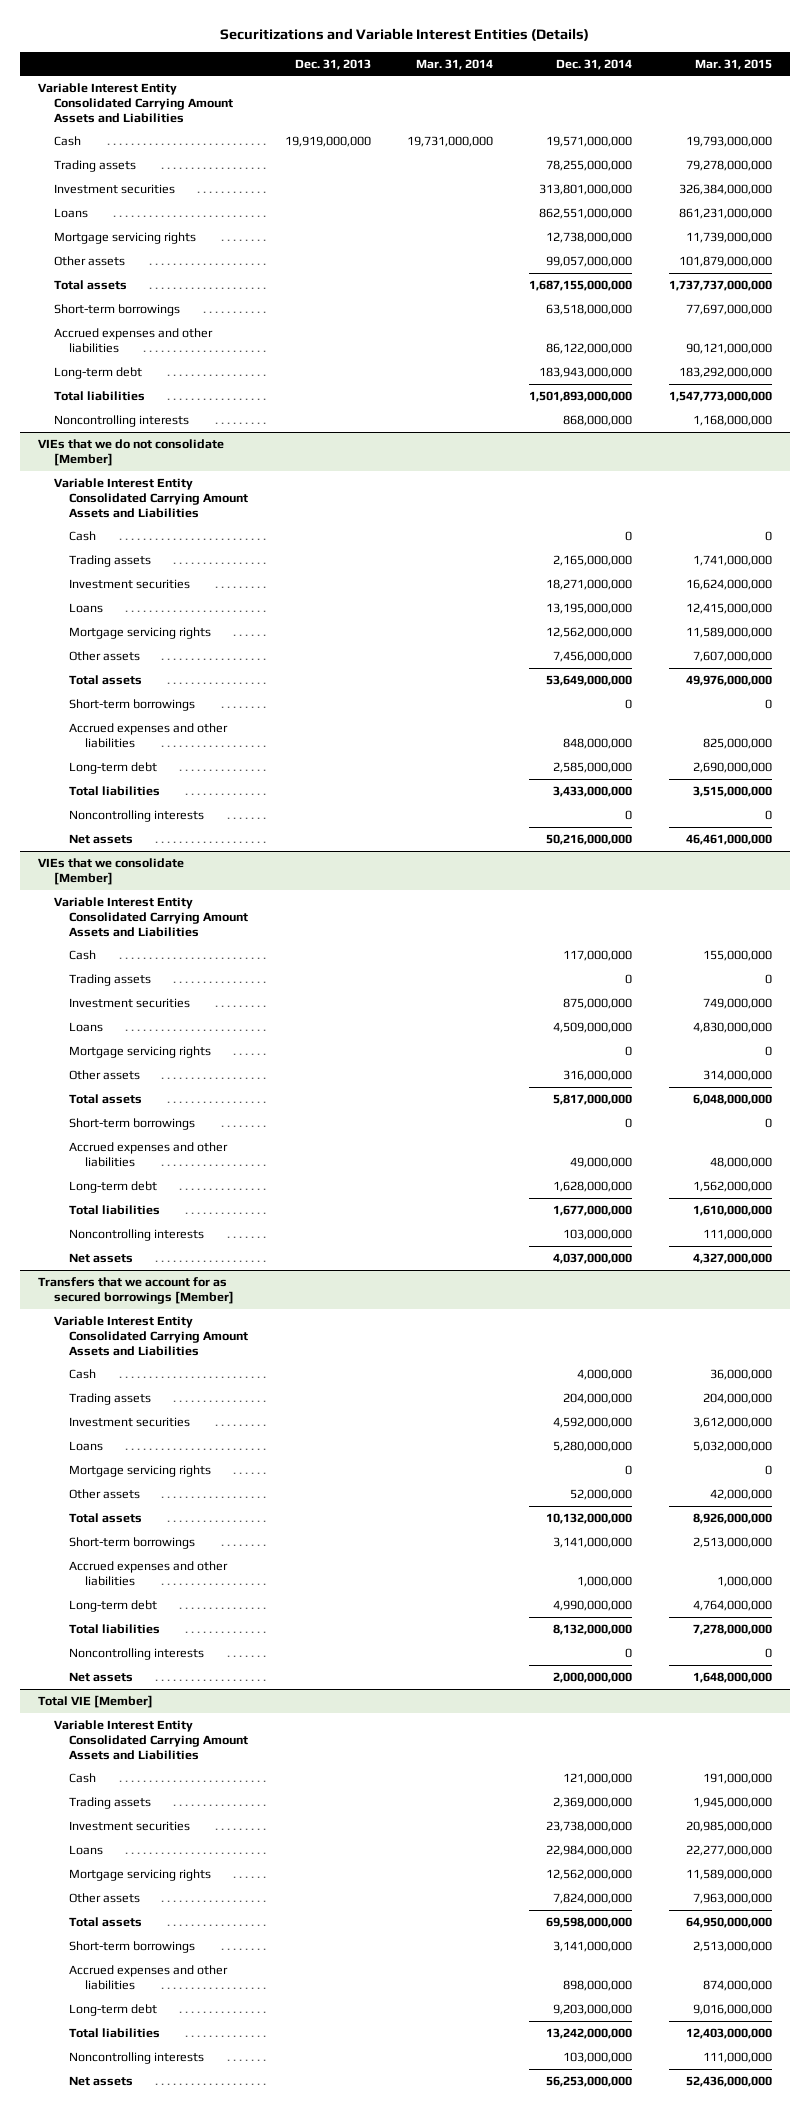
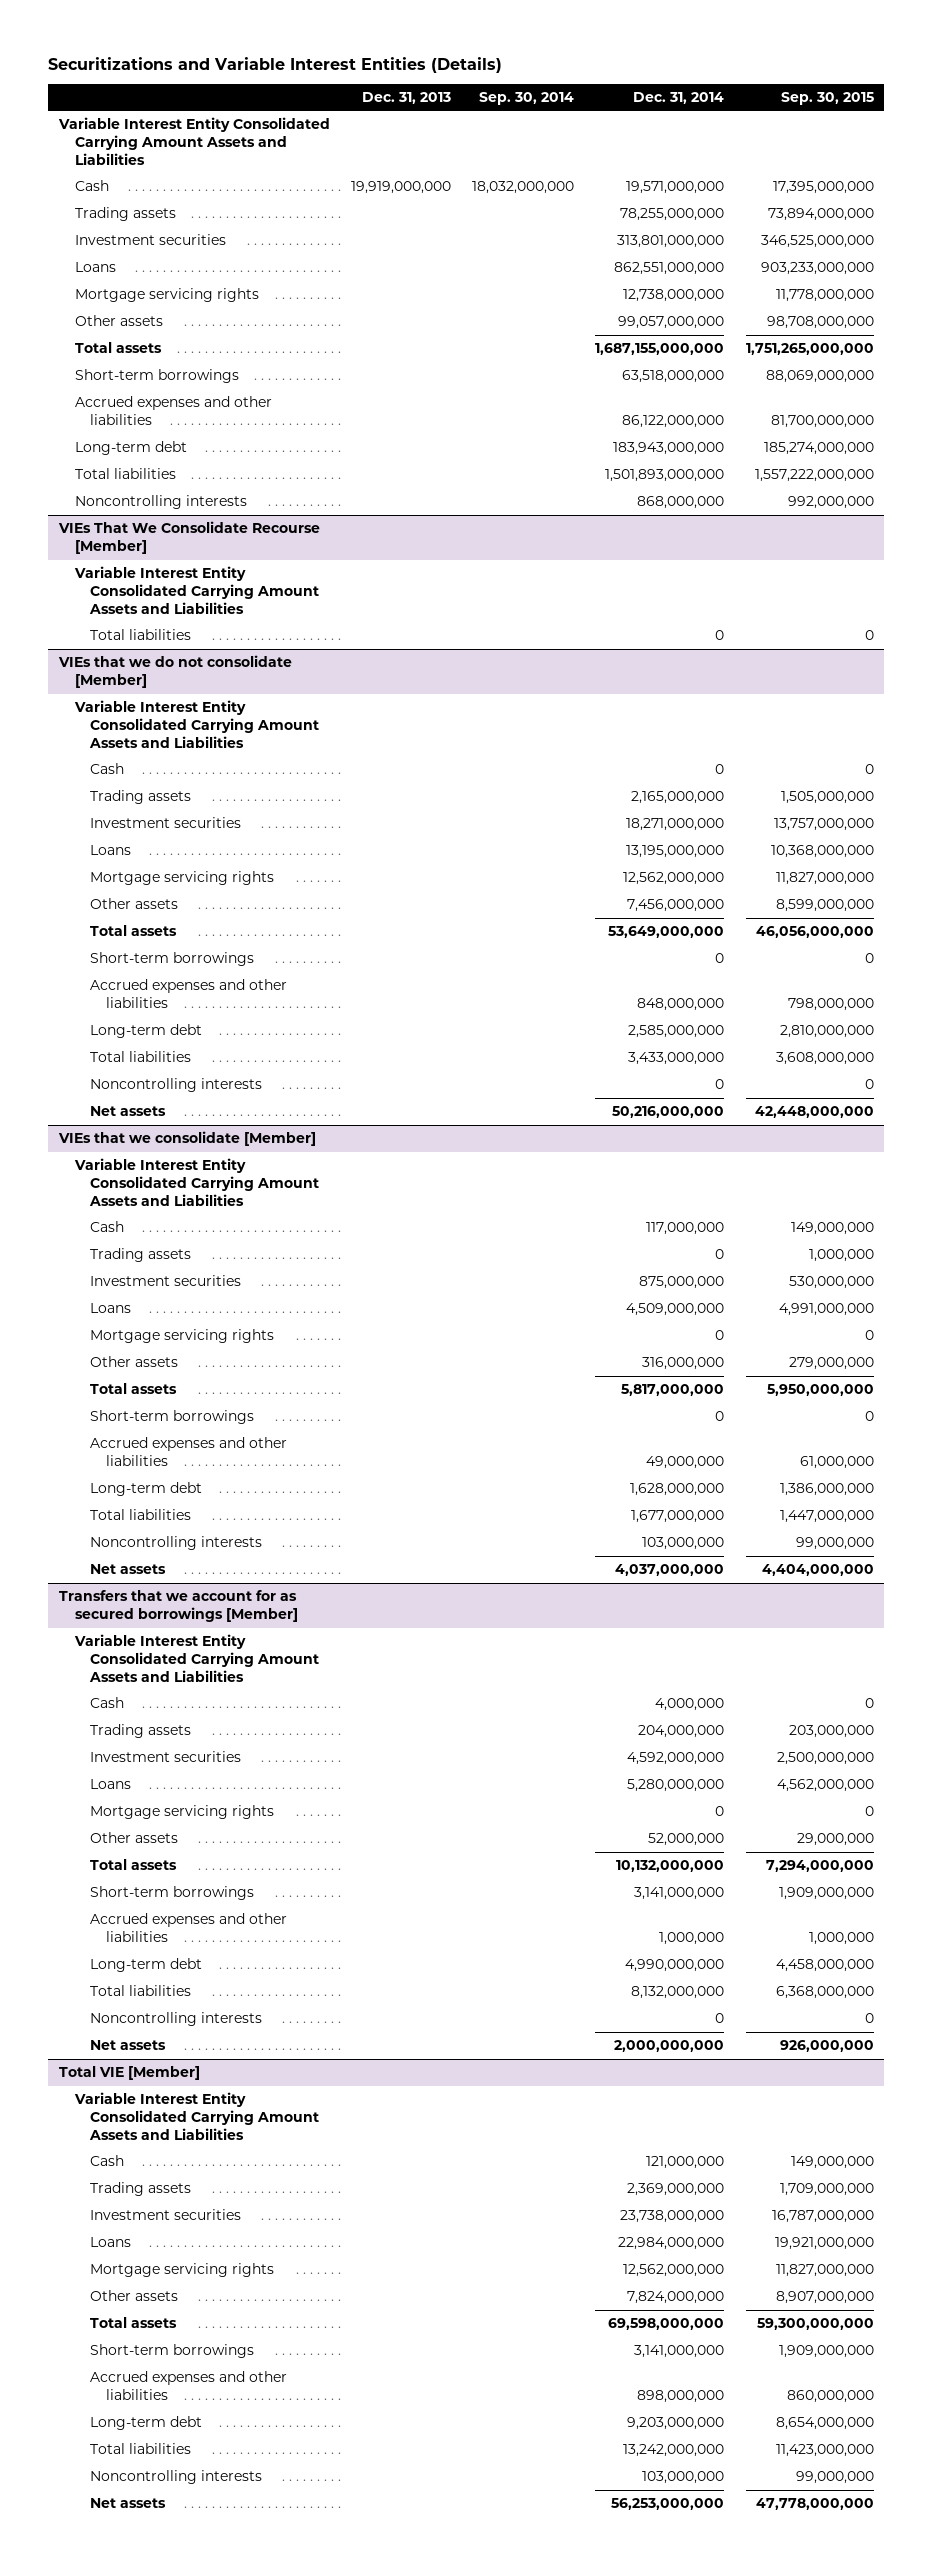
[416,58,494,70] Mar. 31, 2014 -> none
[694,58,772,70] Mar. 31, 2015 -> none
none -> [479,92,575,106] Sep. 30, 2014
none -> [780,92,874,106] Sep. 30, 2015
none -> [58,521,321,555] VIEs That We Consolidate Recourse [Member]
none -> [73,566,320,614] Variable Interest Entity Consolidated Carrying Amount Assets and Liabilities
none -> [90,629,192,641] Total liabilities

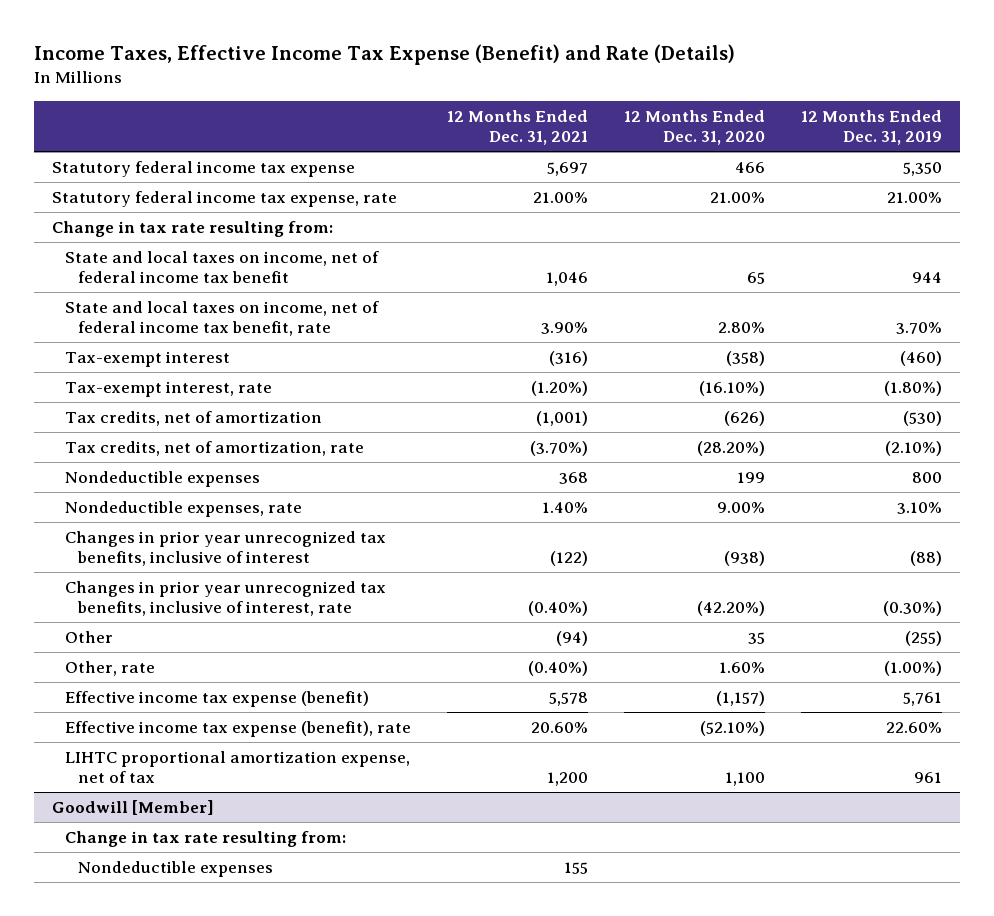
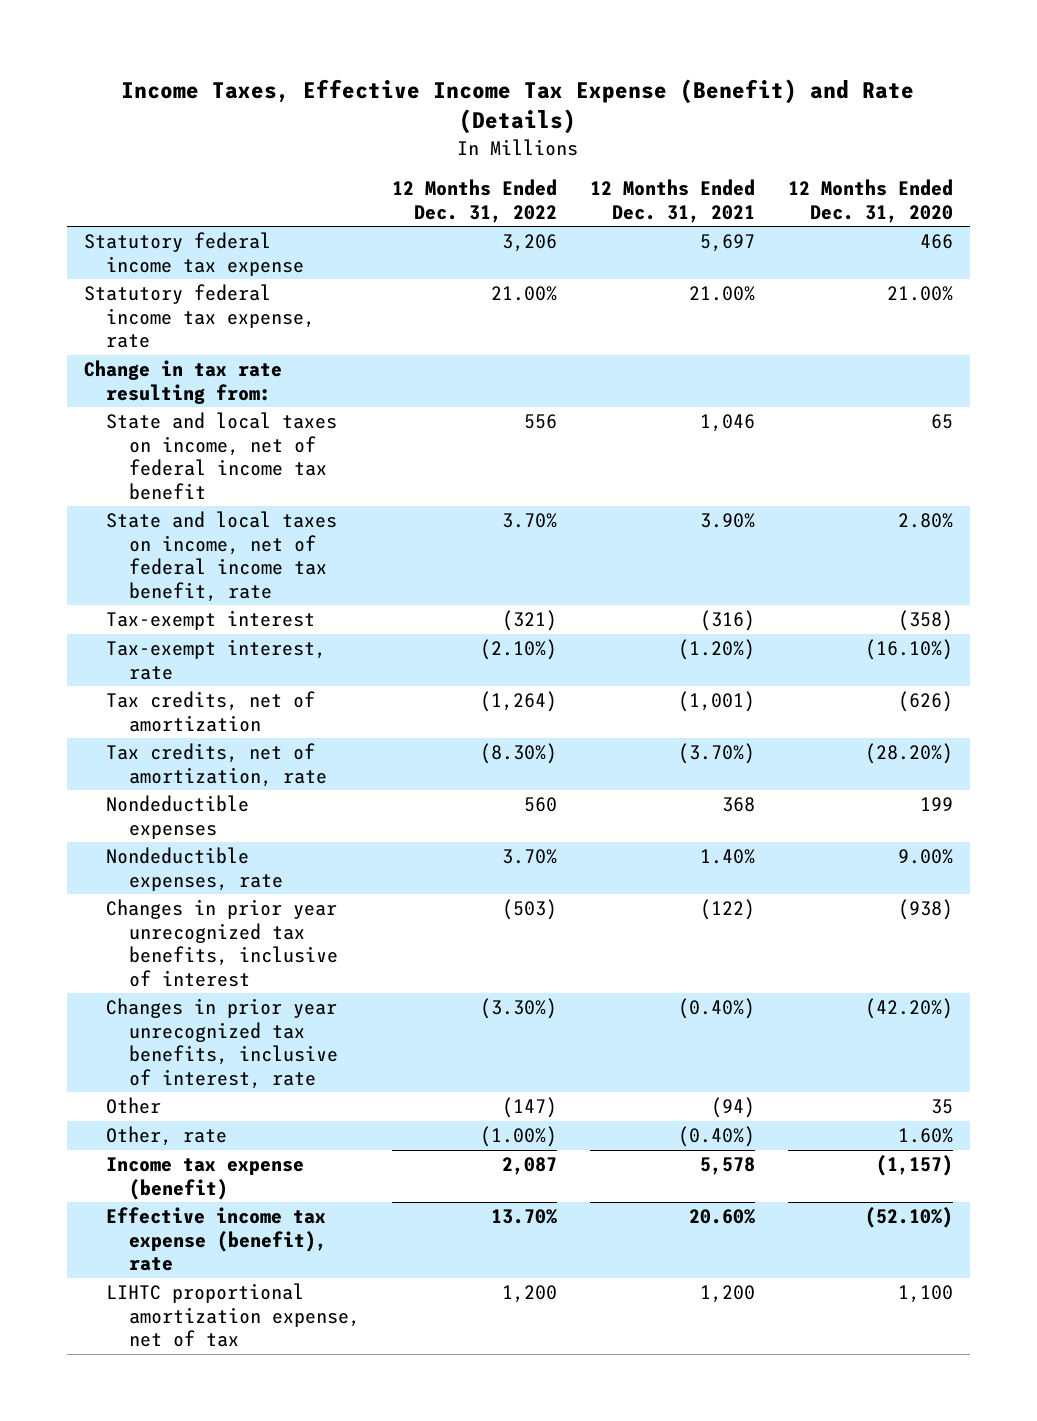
[800,109,942,146] 12 Months Ended Dec. 31, 2019 -> none
none -> [392,179,558,224] 12 Months Ended Dec. 31, 2022
[64,690,369,707] Effective income tax expense (benefit) -> [106,1157,305,1200] Income tax expense (benefit)
[51,799,214,815] Goodwill [Member] -> none
[64,830,346,847] Change in tax rate resulting from: -> none
[78,860,274,877] Nondeductible expenses -> none

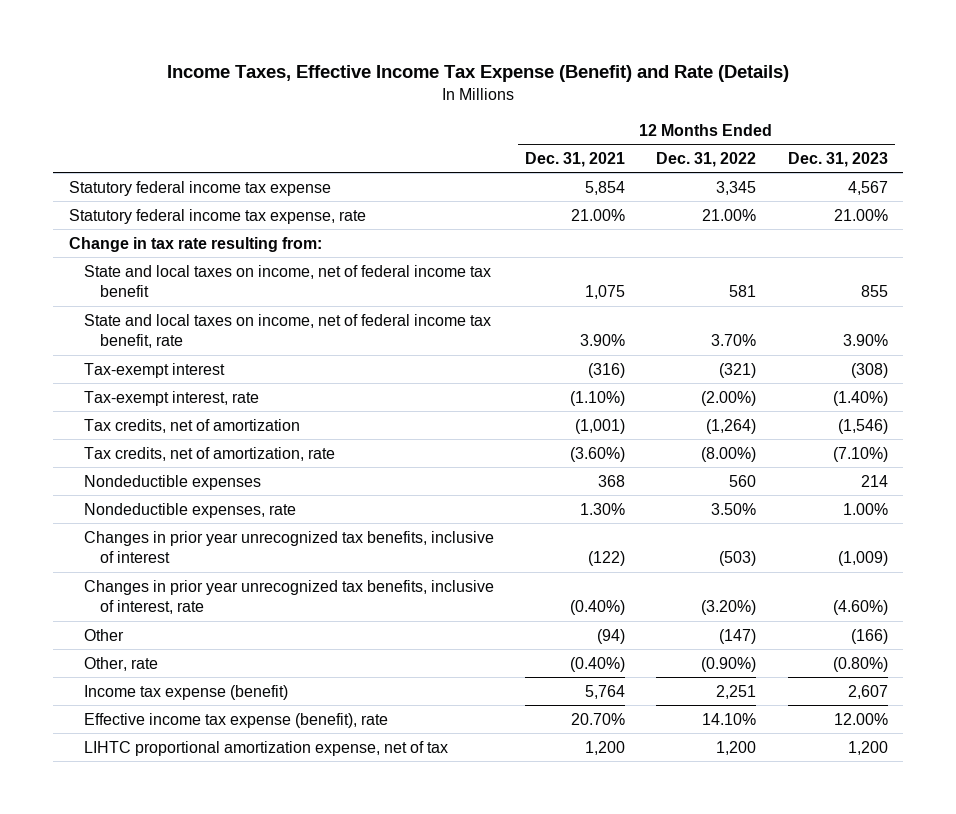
[788,179,954,224] 12 Months Ended Dec. 31, 2020 -> none
none -> [787,151,888,167] Dec. 31, 2023
[502,234,558,253] 3,206 -> [716,180,757,195] 3,345
[700,234,756,253] 5,697 -> [585,180,626,195] 5,854
[524,414,558,430] 556 -> [729,285,757,298] 581
[700,414,756,433] 1,046 -> [585,285,626,300] 1,075
[480,639,558,661] (2.10%) -> [701,390,757,406] (2.00%)
[678,639,756,661] (1.20%) -> [570,390,626,406] (1.10%)
[480,743,558,765] (8.30%) -> [701,446,757,462] (8.00%)
[678,743,756,765] (3.70%) -> [570,446,626,462] (3.60%)
[502,849,558,865] 3.70% -> [711,502,757,515] 3.50%
[700,849,756,865] 1.40% -> [580,502,626,515] 1.30%
[480,998,558,1020] (3.30%) -> [701,600,757,616] (3.20%)
[480,1126,558,1148] (1.00%) -> [701,656,757,672] (0.90%)
[502,1157,558,1176] 2,087 -> [716,684,757,699] 2,251
[700,1157,756,1176] 5,578 -> [585,684,626,699] 5,764
[491,1209,558,1225] 13.70% -> [702,712,757,725] 14.10%
[689,1209,756,1225] 20.60% -> [571,712,626,725] 20.70%

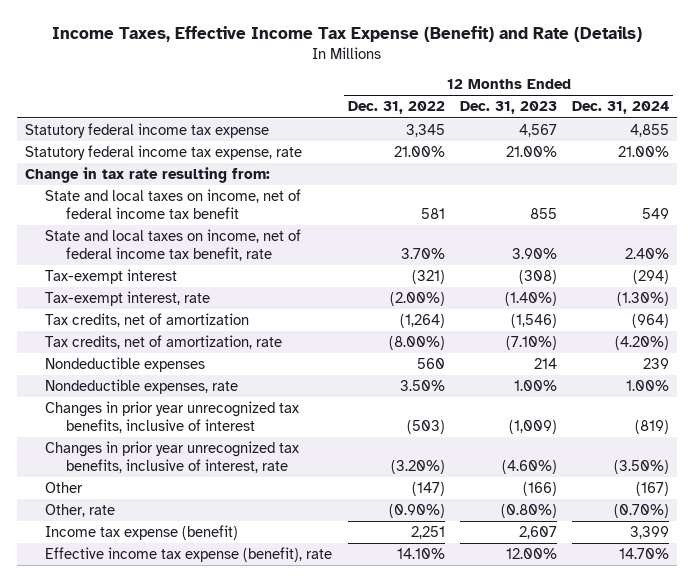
[525,151,626,167] Dec. 31, 2021 -> none
none -> [572,101,670,115] Dec. 31, 2024
[84,740,449,756] LIHTC proportional amortization expense, net of tax -> none

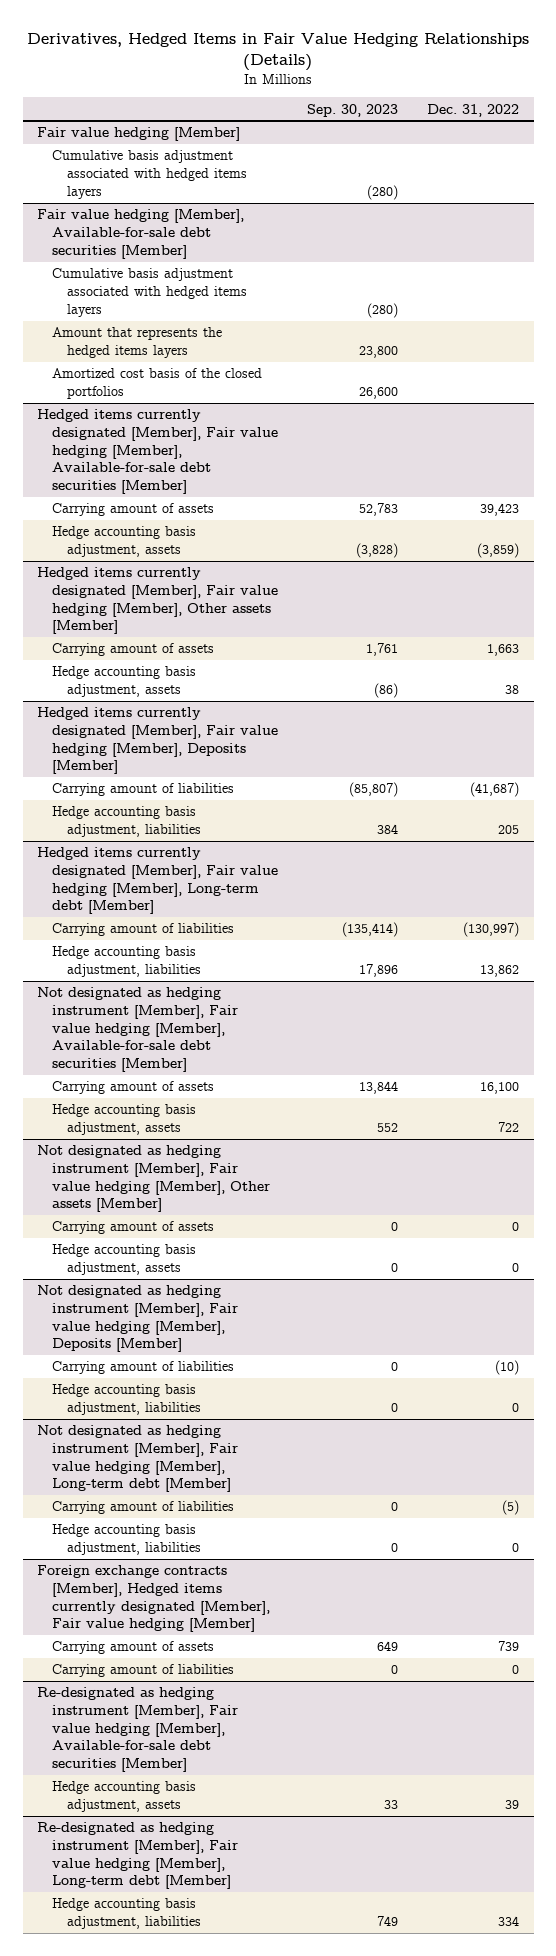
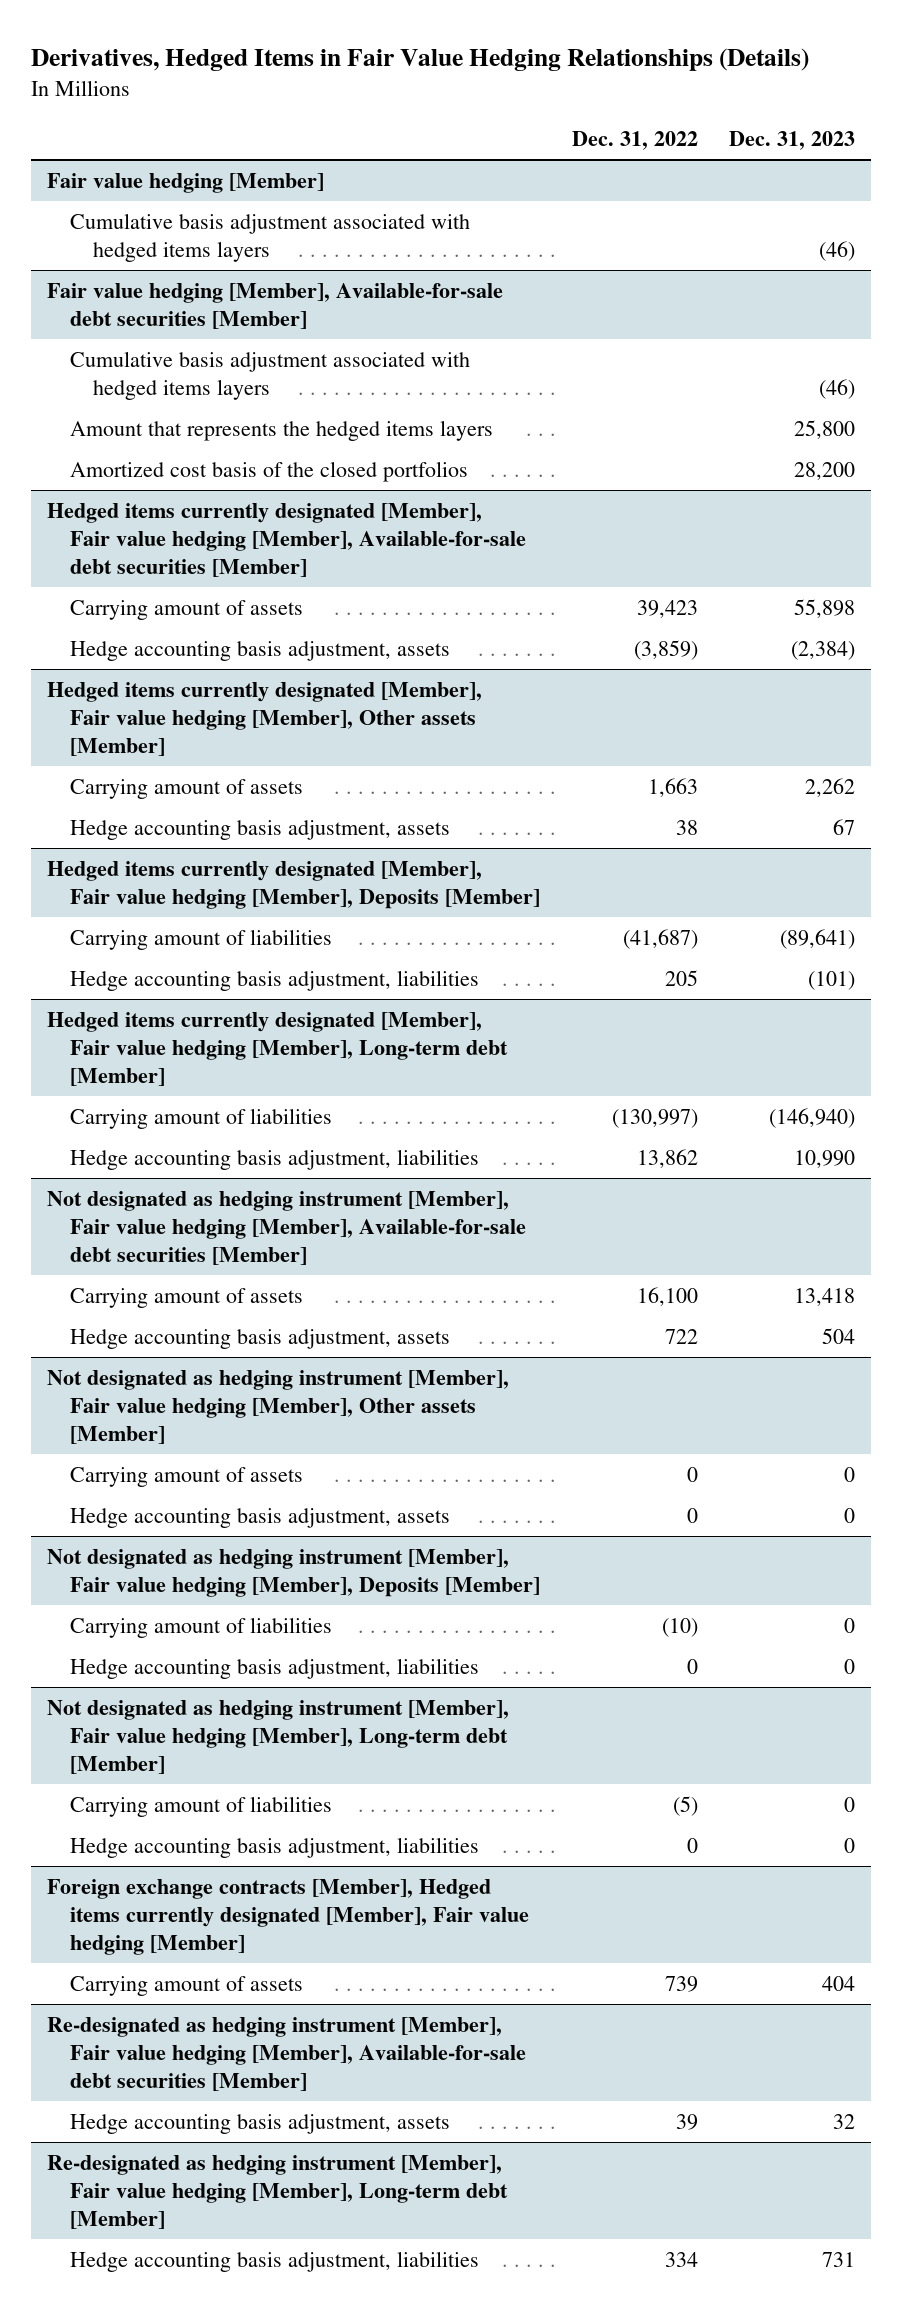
[307,103,399,117] Sep. 30, 2023 -> none
none -> [728,130,855,150] Dec. 31, 2023
[52,1664,235,1678] Carrying amount of liabilities -> none

